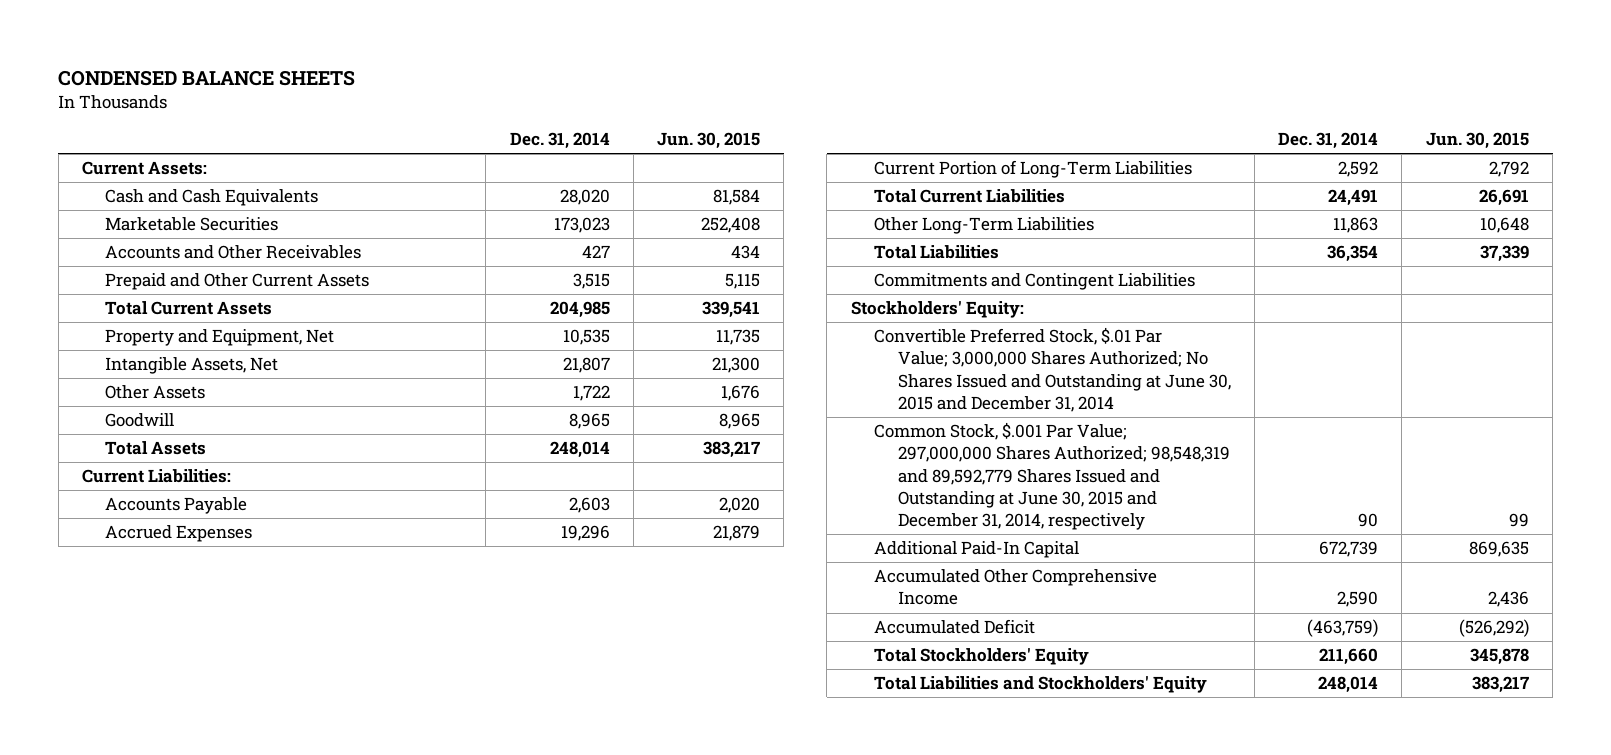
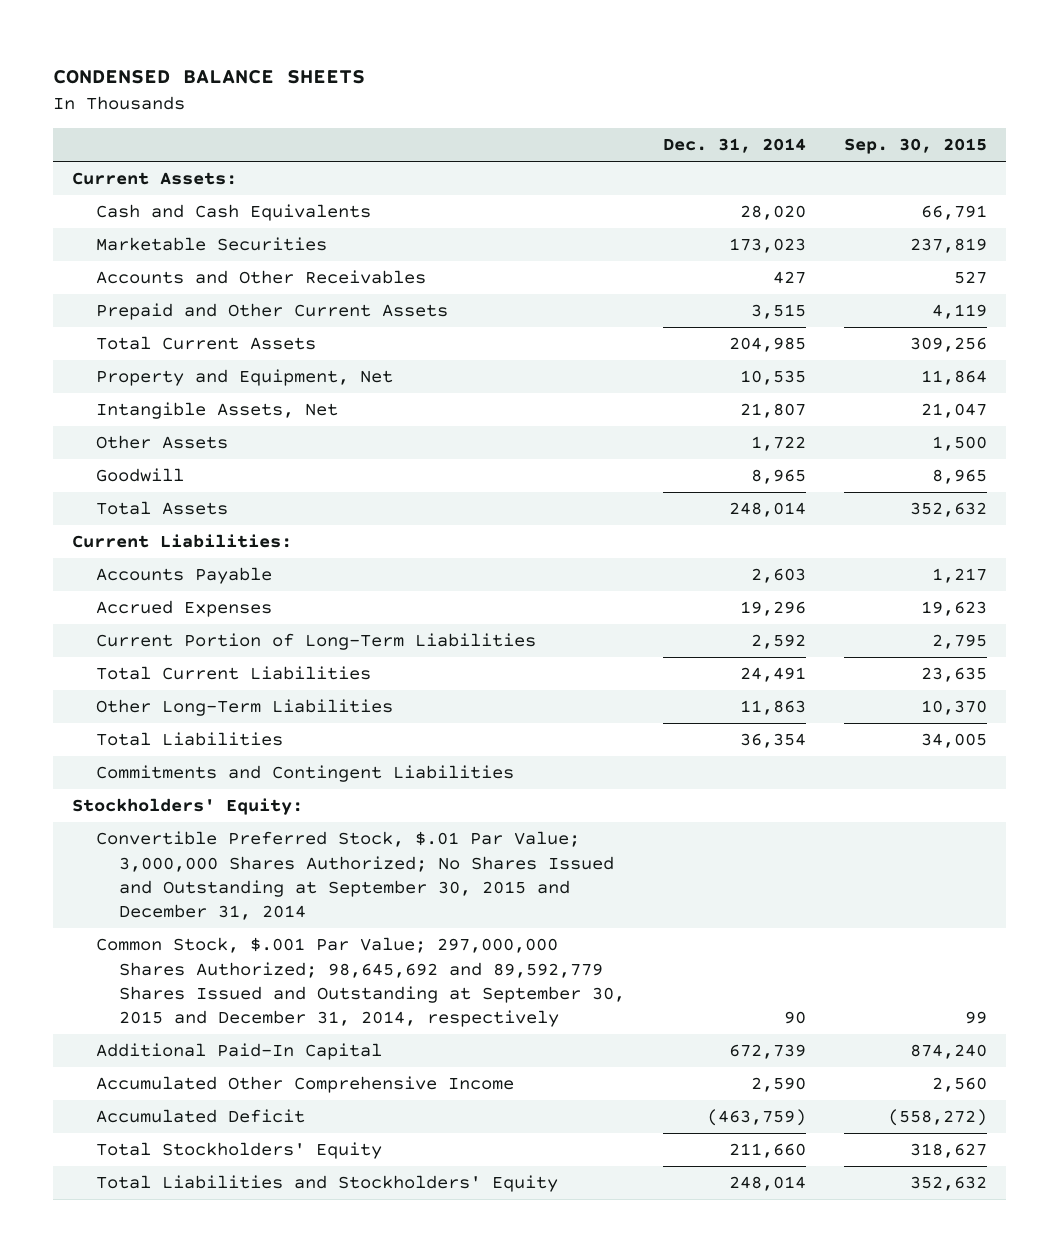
[657,132,761,150] Jun. 30, 2015 -> none
none -> [844,138,988,155] Sep. 30, 2015
[874,327,1231,412] Convertible Preferred Stock, $.01 Par Value; 3,000,000 Shares Authorized; No Shares Issued and Outstanding at June 30, 2015 and December 31, 2014 -> [95,831,614,921] Convertible Preferred Stock, $.01 Par Value; 3,000,000 Shares Authorized; No Shares Issued and Outstanding at September 30, 2015 and December 31, 2014
[874,422,1230,530] Common Stock, $.001 Par Value; 297,000,000 Shares Authorized; 98,548,319 and 89,592,779 Shares Issued and Outstanding at June 30, 2015 and December 31, 2014, respectively -> [95,937,625,1028] Common Stock, $.001 Par Value; 297,000,000 Shares Authorized; 98,645,692 and 89,592,779 Shares Issued and Outstanding at September 30, 2015 and December 31, 2014, respectively

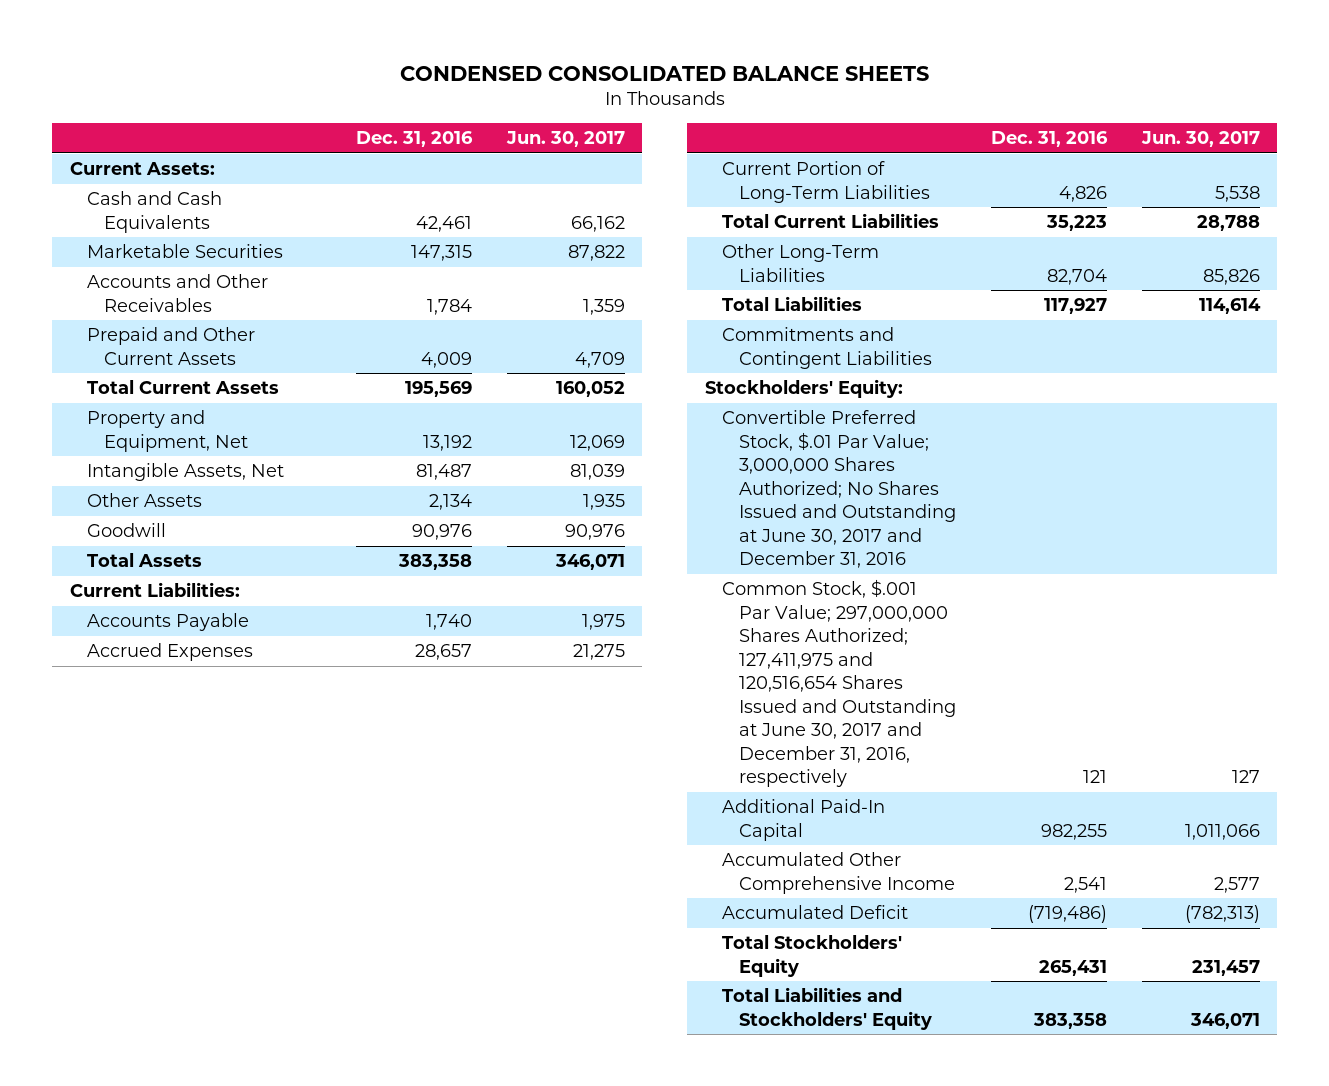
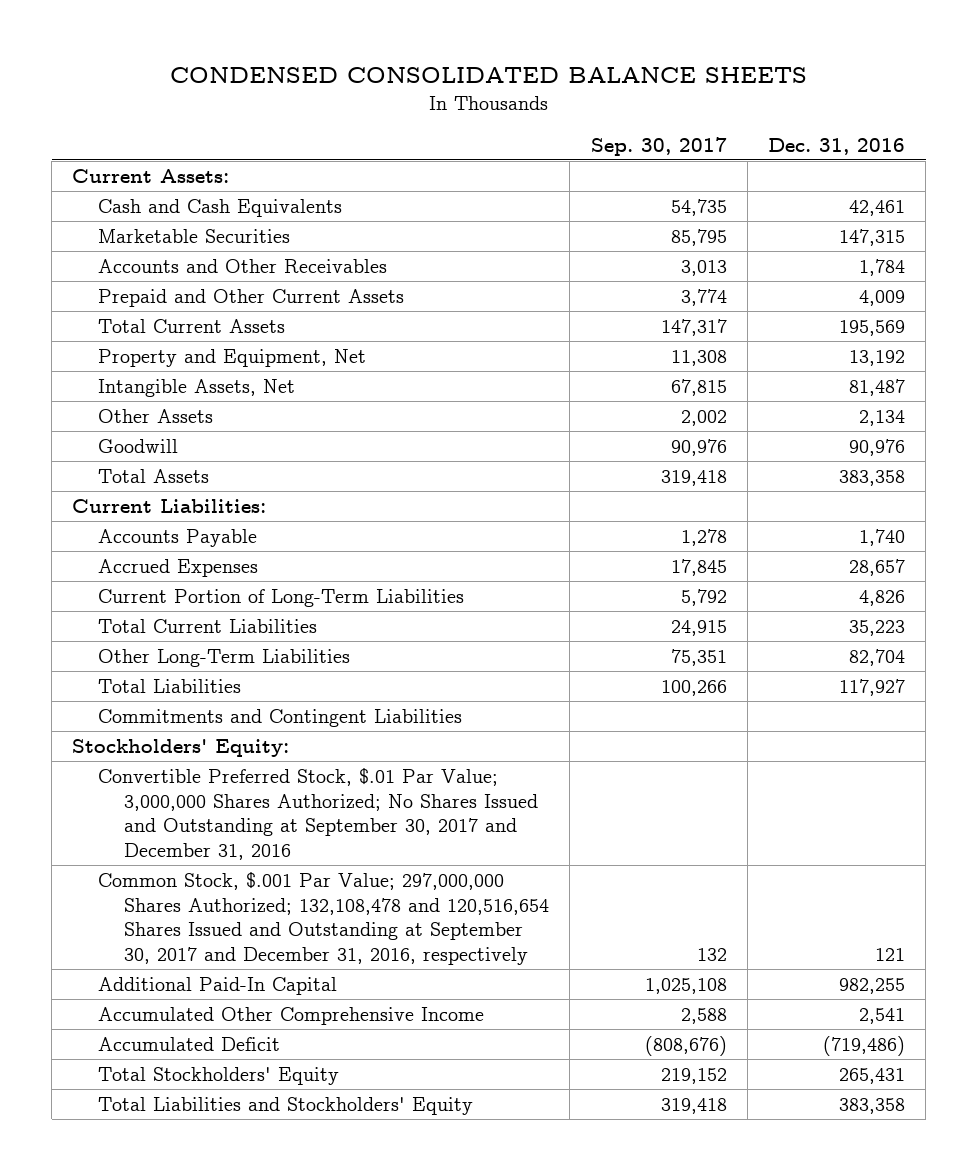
[505,131,625,148] Jun. 30, 2017 -> none
none -> [590,136,727,156] Sep. 30, 2017
[721,410,957,569] Convertible Preferred Stock, $.01 Par Value; 3,000,000 Shares Authorized; No Shares Issued and Outstanding at June 30, 2017 and December 31, 2016 -> [98,767,539,861] Convertible Preferred Stock, $.01 Par Value; 3,000,000 Shares Authorized; No Shares Issued and Outstanding at September 30, 2017 and December 31, 2016
[721,579,957,788] Common Stock, $.001 Par Value; 297,000,000 Shares Authorized; 127,411,975 and 120,516,654 Shares Issued and Outstanding at June 30, 2017 and December 31, 2016, respectively -> [98,871,550,966] Common Stock, $.001 Par Value; 297,000,000 Shares Authorized; 132,108,478 and 120,516,654 Shares Issued and Outstanding at September 30, 2017 and December 31, 2016, respectively

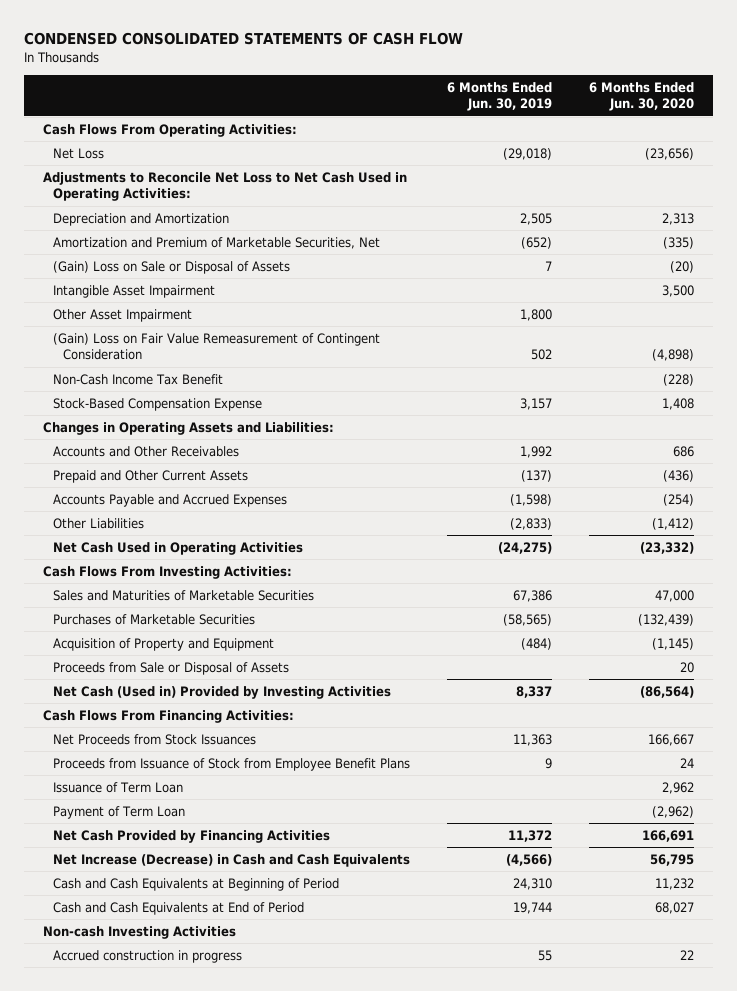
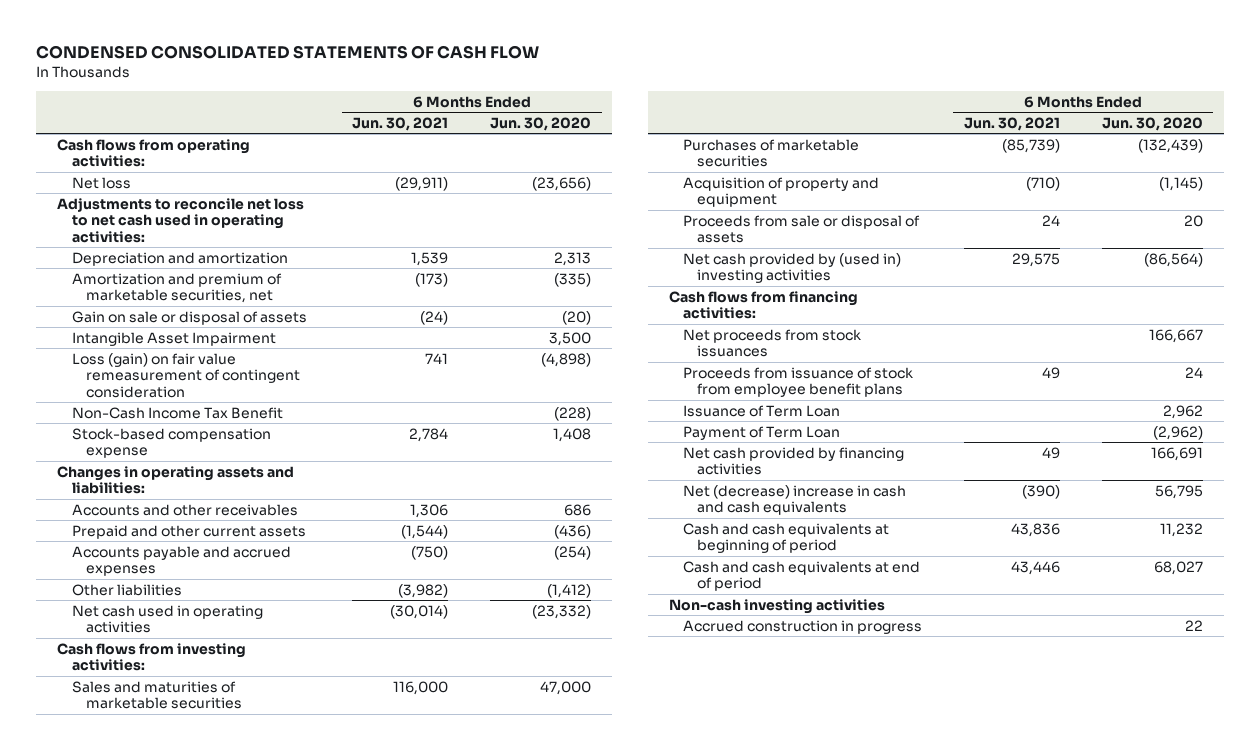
[446,81,552,112] 6 Months Ended Jun. 30, 2019 -> none
none -> [352,117,449,132] Jun. 30, 2021
[42,123,297,137] Cash Flows From Operating Activities: -> [57,138,251,168] Cash flows from operating activities:
[52,147,104,159] Net Loss -> [71,176,131,189] Net loss
[42,171,407,202] Adjustments to Reconcile Net Loss to Net Cash Used in Operating Activities: -> [57,197,305,243] Adjustments to reconcile net loss to net cash used in operating activities:
[52,212,229,226] Depreciation and Amortization -> [71,251,288,266] Depreciation and amortization
[52,236,380,249] Amortization and Premium of Marketable Securities, Net -> [71,272,282,304] Amortization and premium of marketable securities, net
[52,260,290,274] (Gain) Loss on Sale or Disposal of Assets -> [71,310,307,325] Gain on sale or disposal of assets
[52,308,192,322] Other Asset Impairment -> none
[52,332,380,361] (Gain) Loss on Fair Value Remeasurement of Contingent Consideration -> [71,352,300,398] Loss (gain) on fair value remeasurement of contingent consideration
[52,397,262,411] Stock-Based Compensation Expense -> [71,427,271,459] Stock-based compensation expense
[42,421,334,435] Changes in Operating Assets and Liabilities: -> [57,465,295,495] Changes in operating assets and liabilities:
[52,445,239,457] Accounts and Other Receivables -> [71,503,298,516] Accounts and other receivables
[52,469,248,483] Prepaid and Other Current Assets -> [71,524,306,539] Prepaid and other current assets
[52,493,287,507] Accounts Payable and Accrued Expenses -> [71,545,291,577] Accounts payable and accrued expenses
[52,517,144,529] Other Liabilities -> [71,583,182,596] Other liabilities
[52,541,303,555] Net Cash Used in Operating Activities -> [71,604,263,634] Net cash used in operating activities
[42,565,292,579] Cash Flows From Investing Activities: -> [57,642,247,672] Cash flows from investing activities:
[52,589,314,601] Sales and Maturities of Marketable Securities -> [71,680,242,710] Sales and maturities of marketable securities
[52,613,255,625] Purchases of Marketable Securities -> [682,138,859,168] Purchases of marketable securities
[52,637,274,651] Acquisition of Property and Equipment -> [682,176,879,208] Acquisition of property and equipment
[52,661,289,675] Proceeds from Sale or Disposal of Assets -> [682,214,920,244] Proceeds from sale or disposal of assets
[52,685,391,699] Net Cash (Used in) Provided by Investing Activities -> [682,252,901,284] Net cash provided by (used in) investing activities
[42,709,294,723] Cash Flows From Financing Activities: -> [668,290,858,320] Cash flows from financing activities:
[52,733,256,745] Net Proceeds from Stock Issuances -> [682,328,861,358] Net proceeds from stock issuances
[52,757,410,771] Proceeds from Issuance of Stock from Employee Benefit Plans -> [682,366,913,398] Proceeds from issuance of stock from employee benefit plans
[52,829,330,843] Net Cash Provided by Financing Activities -> [682,446,904,476] Net cash provided by financing activities
[52,853,410,867] Net Increase (Decrease) in Cash and Cash Equivalents -> [682,484,906,516] Net (decrease) increase in cash and cash equivalents
[52,877,339,891] Cash and Cash Equivalents at Beginning of Period -> [682,522,889,554] Cash and cash equivalents at beginning of period
[52,901,304,915] Cash and Cash Equivalents at End of Period -> [682,560,920,592] Cash and cash equivalents at end of period
[42,925,236,939] Non-cash Investing Activities -> [668,598,885,614] Non-cash investing activities

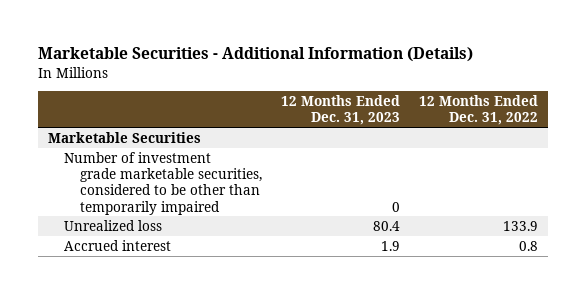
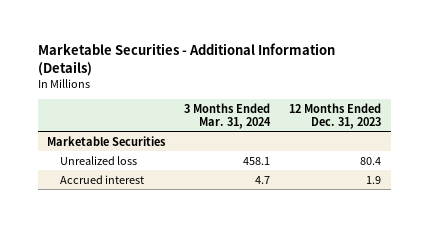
[419,94,539,126] 12 Months Ended Dec. 31, 2022 -> none
none -> [184,102,272,129] 3 Months Ended Mar. 31, 2024
[63,151,262,215] Number of investment grade marketable securities, considered to be other than temporarily impaired -> none

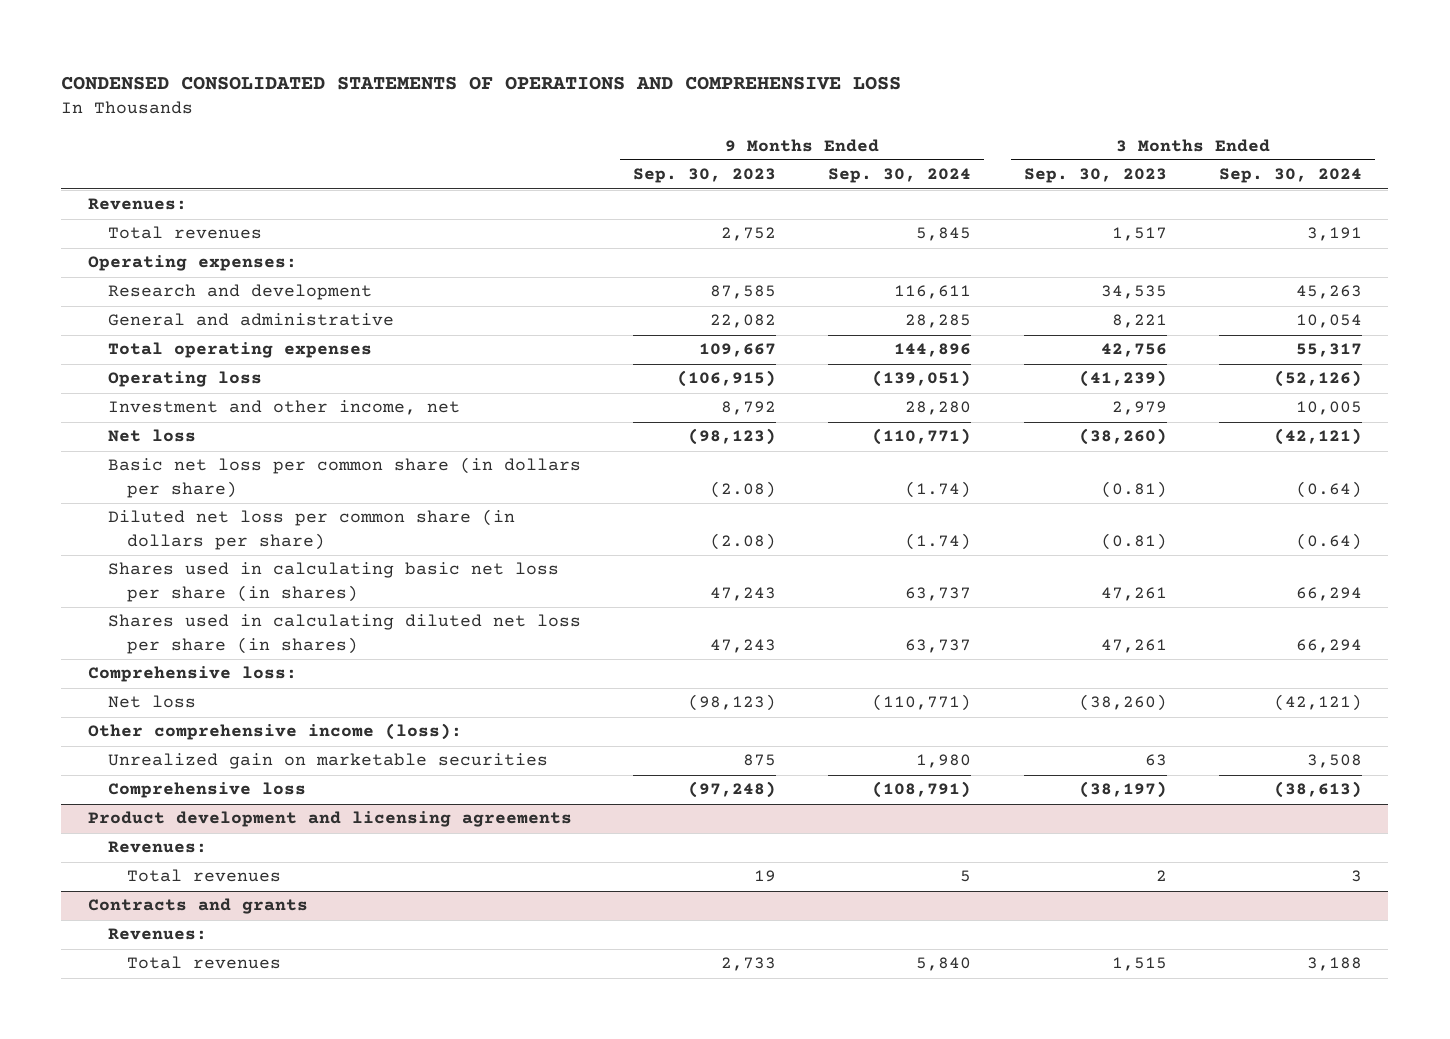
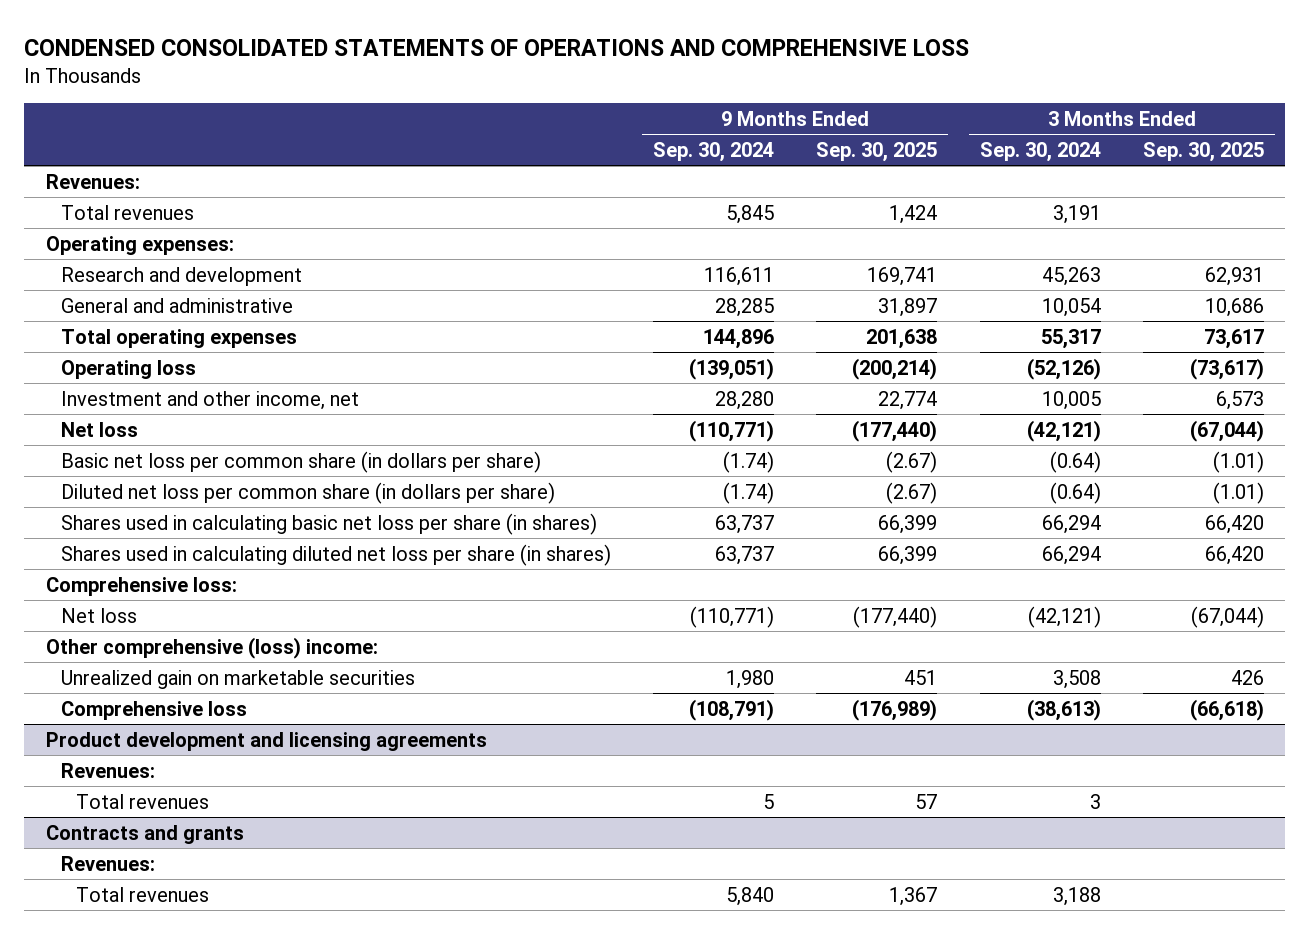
[632,168,776,184] Sep. 30, 2023 -> none
[1023,168,1167,184] Sep. 30, 2023 -> none
none -> [816,141,938,162] Sep. 30, 2025
none -> [1143,141,1265,162] Sep. 30, 2025
[87,723,462,741] Other comprehensive income (loss): -> [45,636,378,659] Other comprehensive (loss) income:

